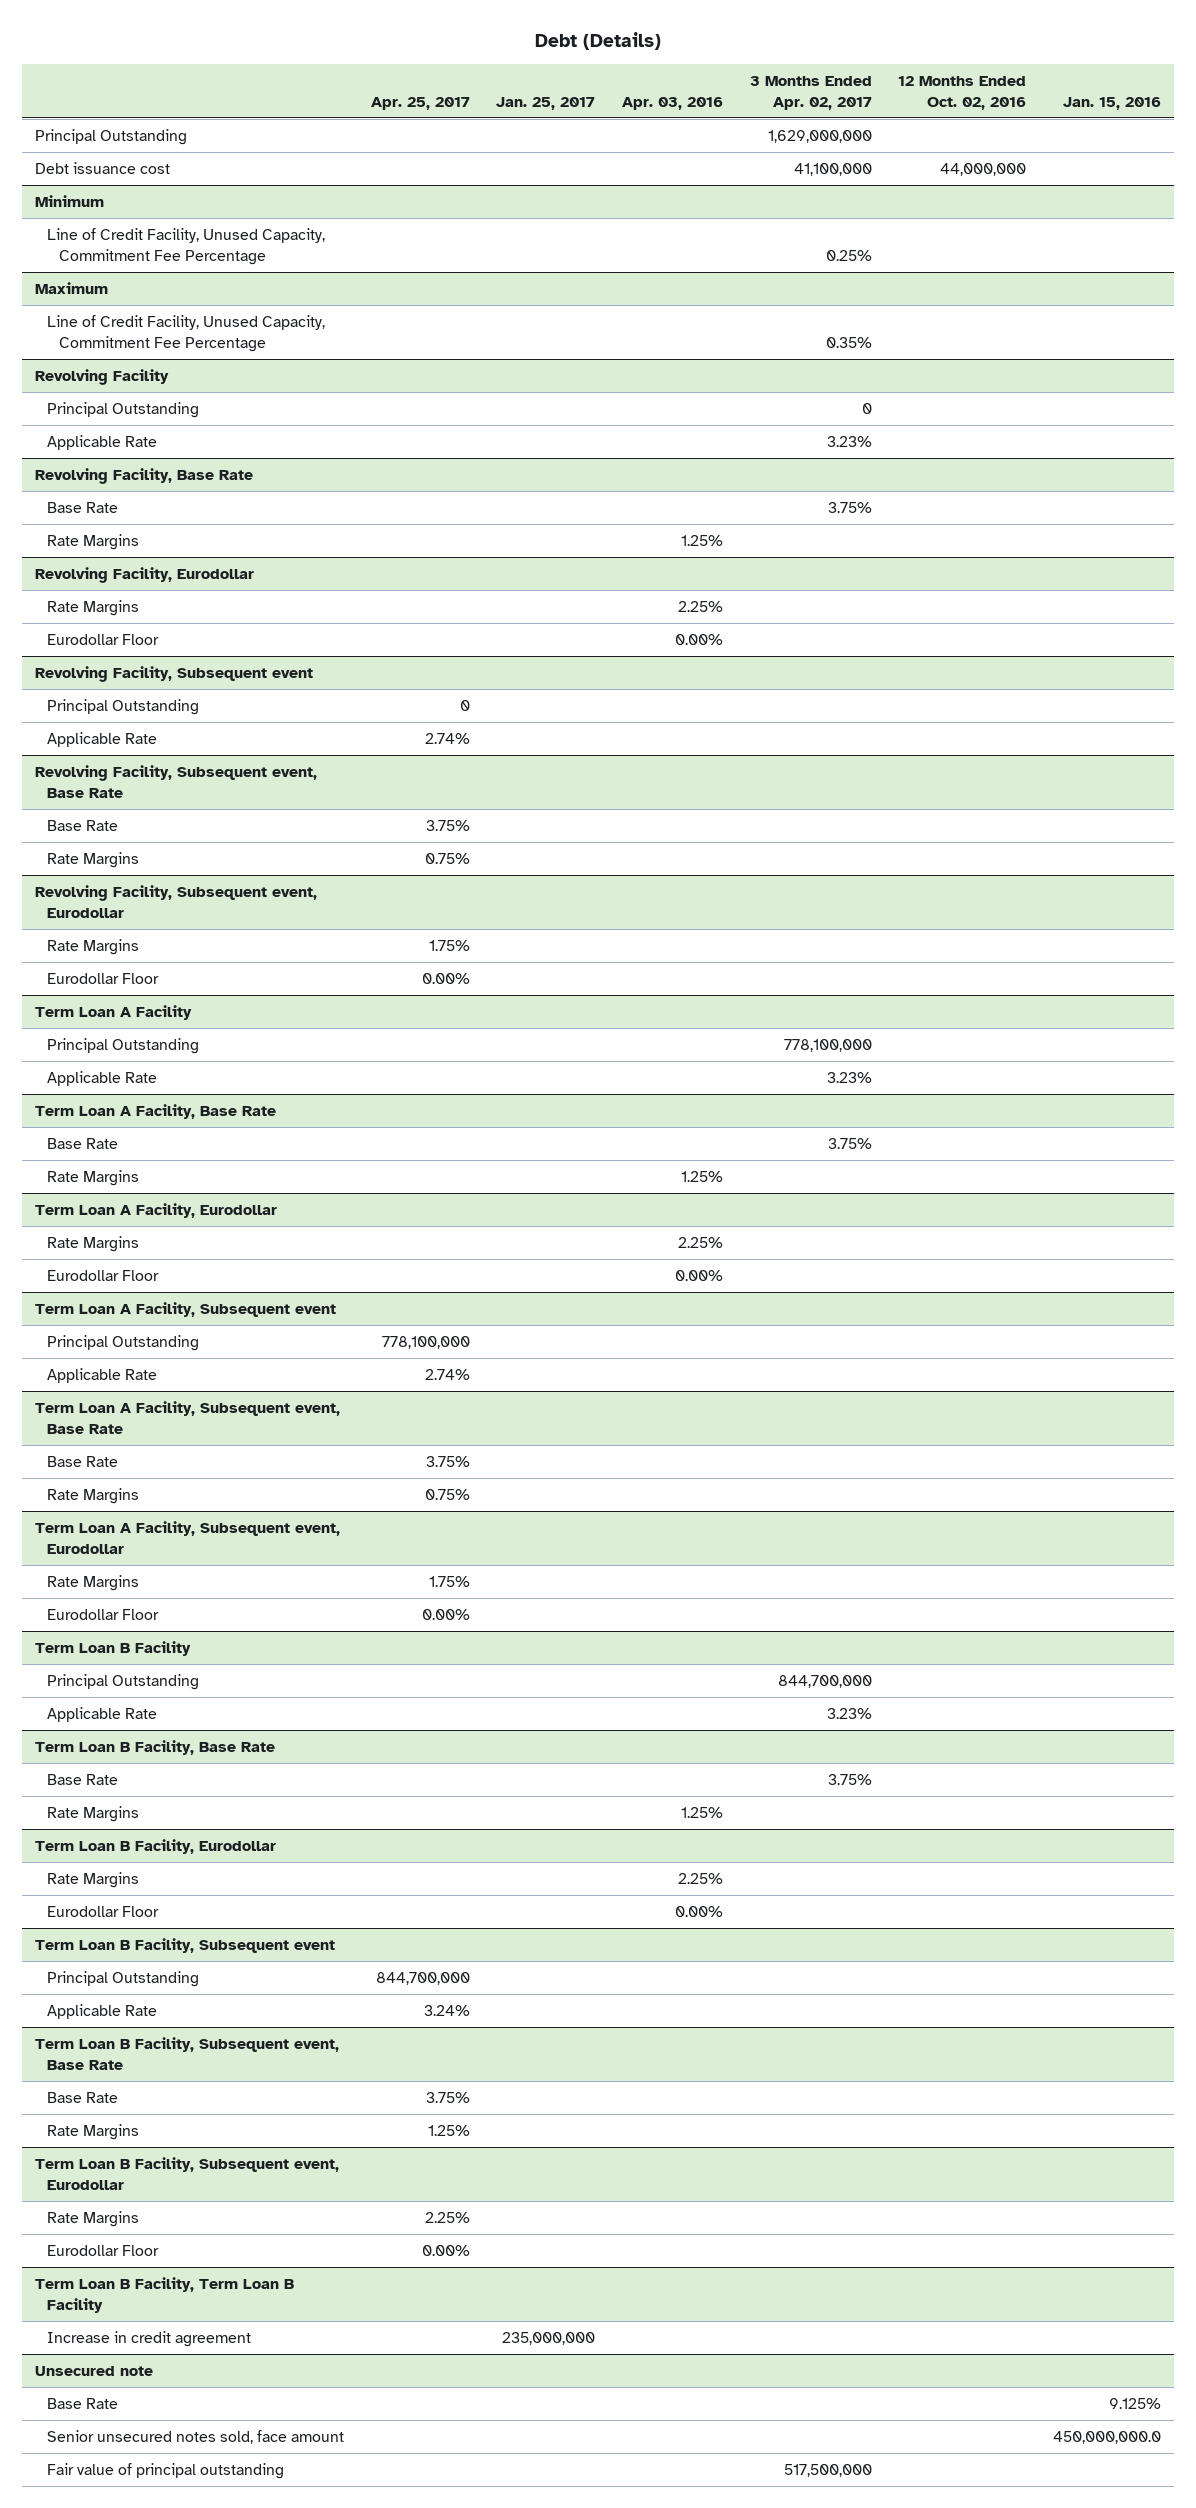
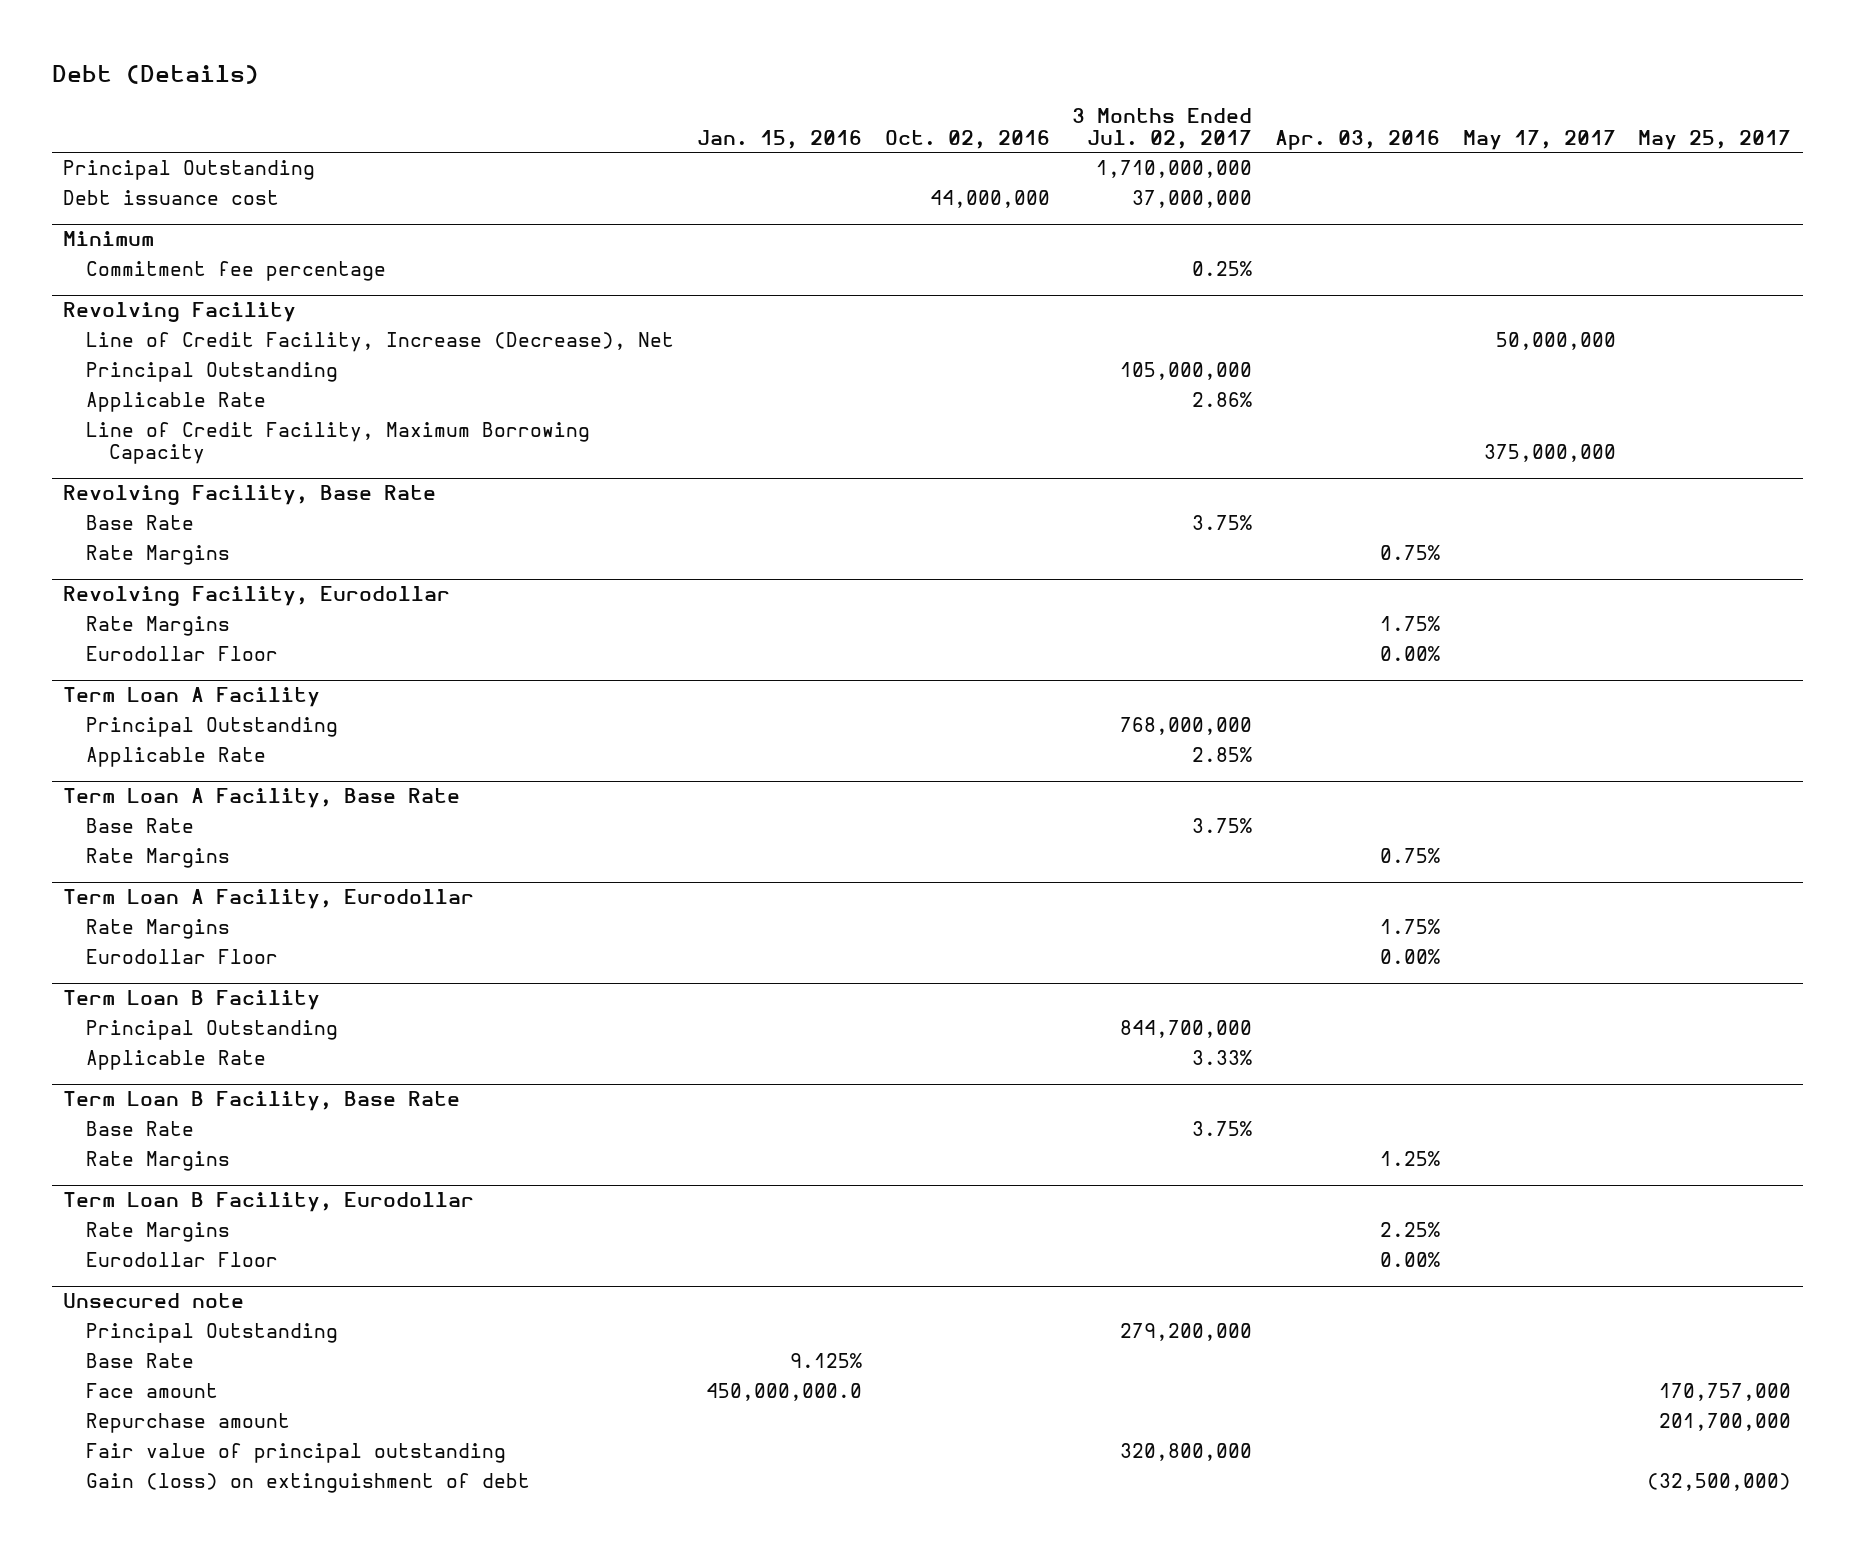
[370,96,470,110] Apr. 25, 2017 -> none
[496,96,596,110] Jan. 25, 2017 -> none
[749,75,872,110] 3 Months Ended Apr. 02, 2017 -> none
[898,75,1027,110] 12 Months Ended Oct. 02, 2016 -> none
none -> [884,129,1050,149] Oct. 02, 2016
none -> [1072,107,1253,149] 3 Months Ended Jul. 02, 2017
none -> [1462,129,1616,150] May 17, 2017
none -> [1638,129,1792,150] May 25, 2017
[35,282,109,295] Maximum -> none
[47,315,326,353] Line of Credit Facility, Unused Capacity, Commitment Fee Percentage -> none
[47,228,326,266] Line of Credit Facility, Unused Capacity, Commitment Fee Percentage -> [86,261,387,282] Commitment fee percentage
none -> [86,332,675,353] Line of Credit Facility, Increase (Decrease), Net
none -> [86,422,591,465] Line of Credit Facility, Maximum Borrowing Capacity
[680,535,723,547] 1.25% -> [1379,545,1440,561] 0.75%
[677,601,723,613] 2.25% -> [1379,616,1440,632] 1.75%
[35,666,314,683] Revolving Facility, Subsequent event -> none
[47,699,200,716] Principal Outstanding -> none
[47,732,158,748] Applicable Rate -> none
[35,765,318,799] Revolving Facility, Subsequent event, Base Rate -> none
[47,820,119,832] Base Rate -> none
[47,852,140,869] Rate Margins -> none
[35,885,318,919] Revolving Facility, Subsequent event, Eurodollar -> none
[47,939,140,956] Rate Margins -> none
[47,973,160,985] Eurodollar Floor -> none
[680,1171,723,1183] 1.25% -> [1379,848,1440,864] 0.75%
[677,1237,723,1249] 2.25% -> [1379,919,1440,935] 1.75%
[35,1302,337,1318] Term Loan A Facility, Subsequent event -> none
[47,1335,200,1352] Principal Outstanding -> none
[47,1368,158,1384] Applicable Rate -> none
[35,1401,341,1435] Term Loan A Facility, Subsequent event, Base Rate -> none
[47,1456,119,1468] Base Rate -> none
[47,1488,140,1505] Rate Margins -> none
[35,1521,341,1555] Term Loan A Facility, Subsequent event, Eurodollar -> none
[47,1575,140,1592] Rate Margins -> none
[47,1609,160,1621] Eurodollar Floor -> none
[35,1938,336,1954] Term Loan B Facility, Subsequent event -> none
[47,1971,200,1988] Principal Outstanding -> none
[47,2004,158,2020] Applicable Rate -> none
[35,2037,340,2071] Term Loan B Facility, Subsequent event, Base Rate -> none
[47,2092,119,2104] Base Rate -> none
[47,2124,140,2141] Rate Margins -> none
[35,2157,340,2191] Term Loan B Facility, Subsequent event, Eurodollar -> none
[47,2211,140,2228] Rate Margins -> none
[47,2245,160,2257] Eurodollar Floor -> none
[35,2277,295,2314] Term Loan B Facility, Term Loan B Facility -> none
[47,2331,252,2348] Increase in credit agreement -> none
none -> [86,1323,339,1344] Principal Outstanding
[47,2430,345,2445] Senior unsecured notes sold, face amount -> [86,1383,219,1399] Face amount
none -> [86,1413,291,1434] Repurchase amount
none -> [86,1473,531,1494] Gain (loss) on extinguishment of debt

